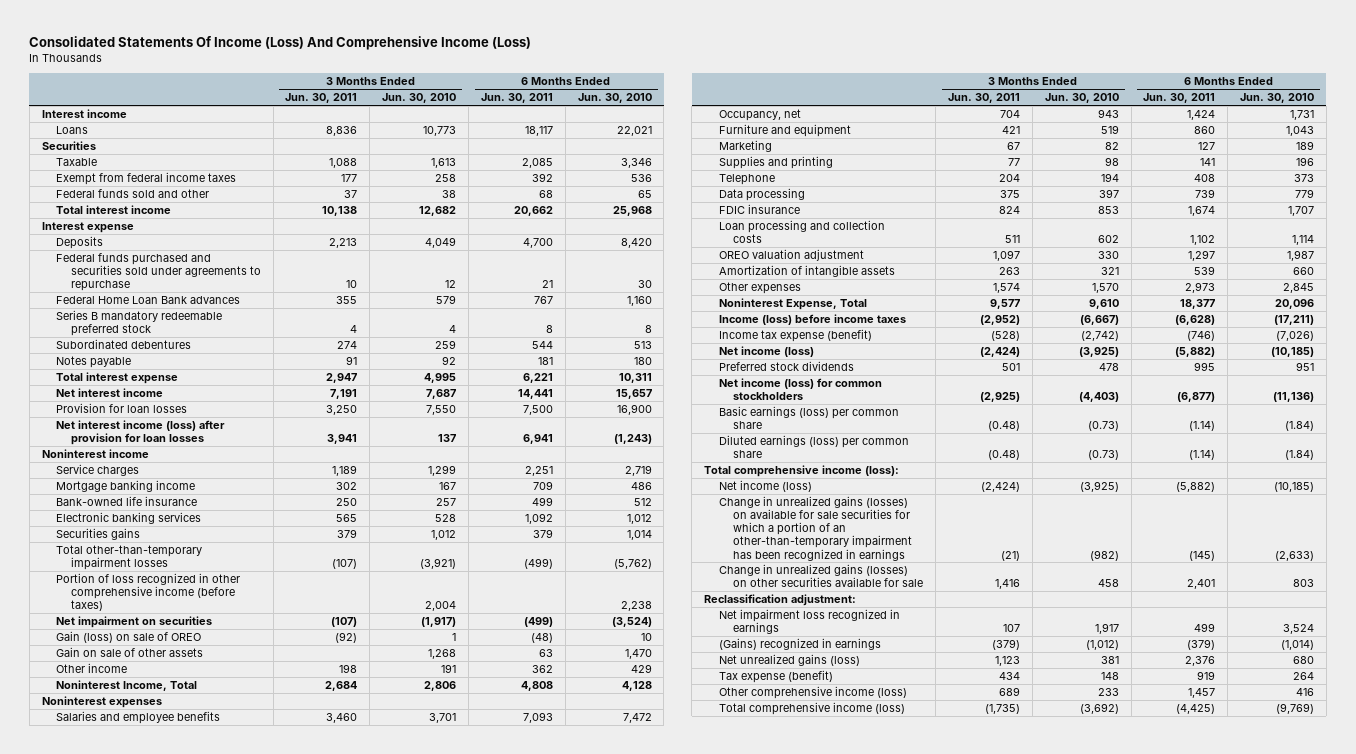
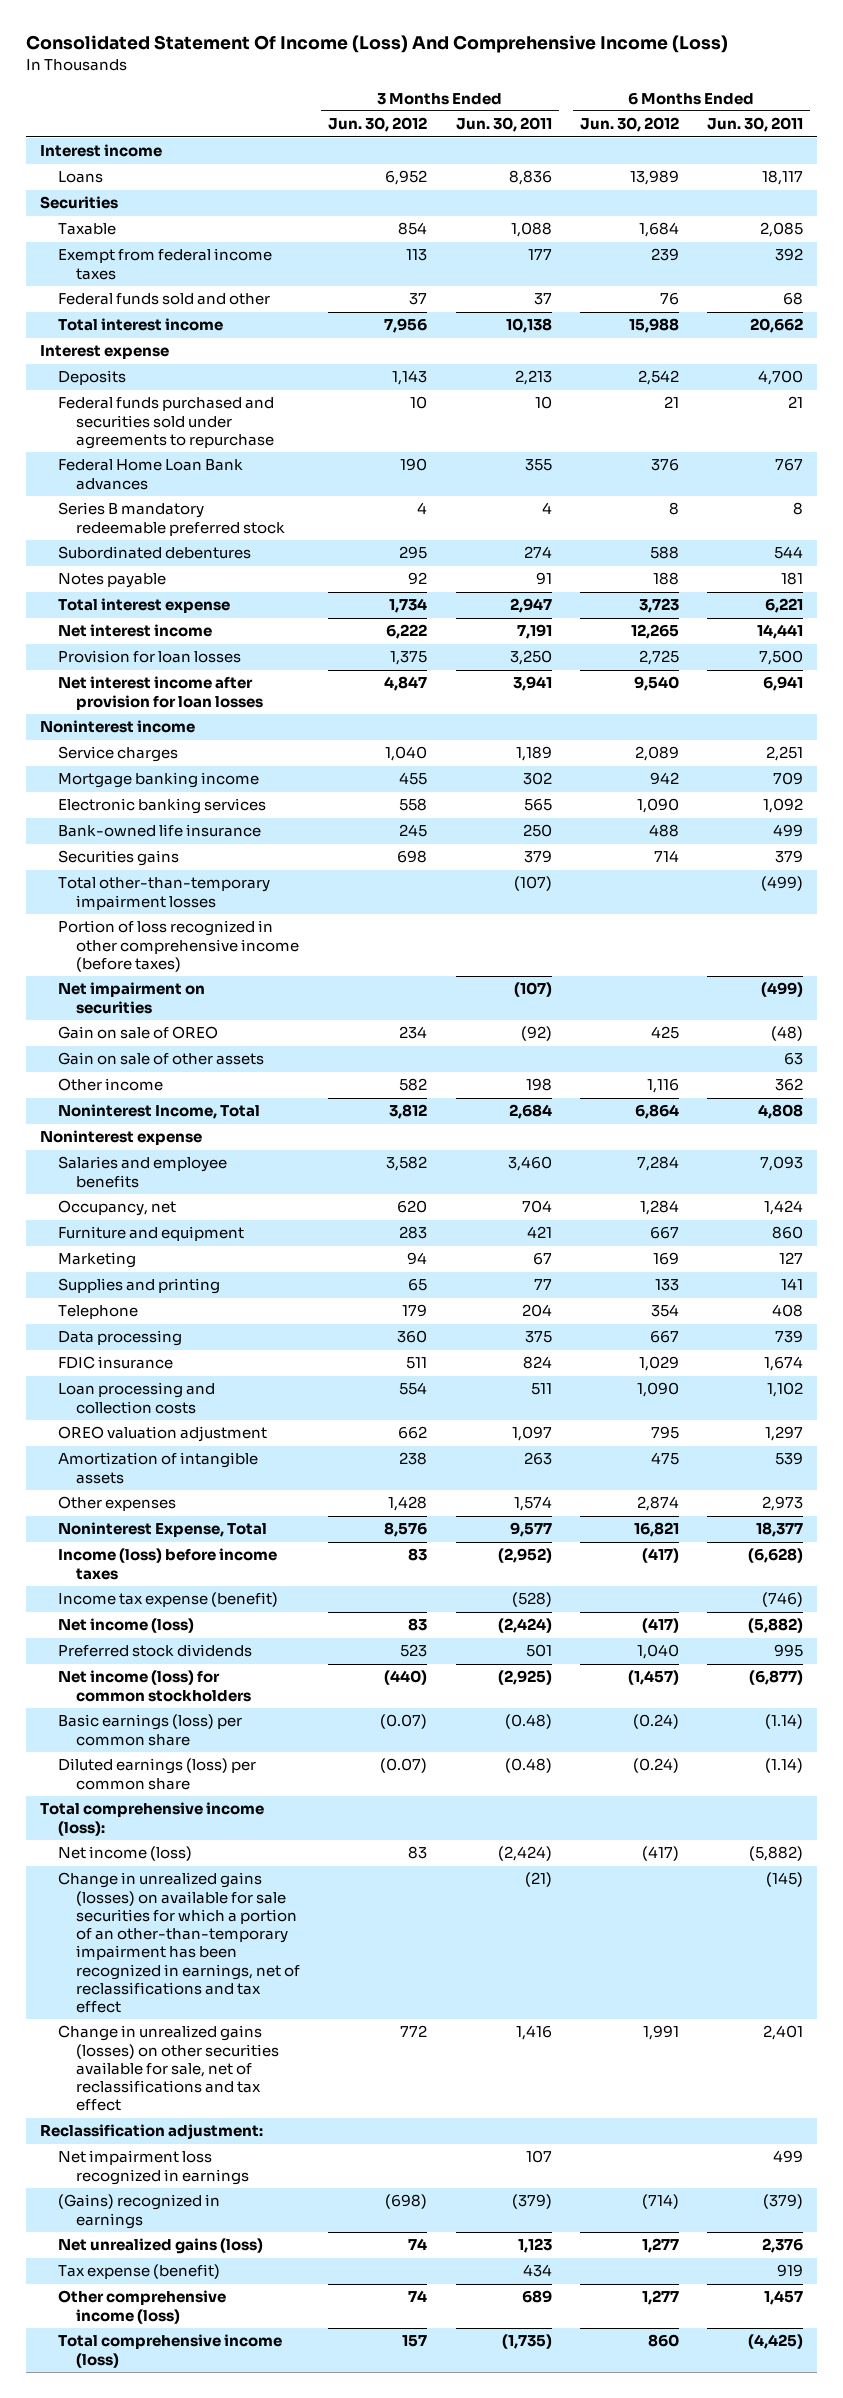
[29,35,532,50] Consolidated Statements Of Income (Loss) And Comprehensive Income (Loss) -> [25,35,728,54] Consolidated Statement Of Income (Loss) And Comprehensive Income (Loss)
[382,93,457,104] Jun. 30, 2010 -> none
[577,93,652,104] Jun. 30, 2010 -> none
none -> [328,117,428,133] Jun. 30, 2012
none -> [579,117,679,133] Jun. 30, 2012
[56,420,226,446] Net interest income (loss) after provision for loan losses -> [58,676,264,710] Net interest income after provision for loan losses
[56,496,198,507] Bank-owned life insurance -> [58,824,262,838] Bank-owned life insurance
[56,631,202,644] Gain (loss) on sale of OREO -> [58,1026,219,1040] Gain on sale of OREO
[41,696,162,709] Noninterest expenses -> [39,1130,202,1146] Noninterest expense
[718,496,913,561] Change in unrealized gains (losses) on available for sale securities for which a portion of an other-than-temporary impairment has been recognized in earnings -> [58,1872,301,2013] Change in unrealized gains (losses) on available for sale securities for which a portion of an other-than-temporary impairment has been recognized in earnings, net of reclassifications and tax effect
[718,564,924,588] Change in unrealized gains (losses) on other securities available for sale -> [58,2025,280,2112] Change in unrealized gains (losses) on other securities available for sale, net of reclassifications and tax effect

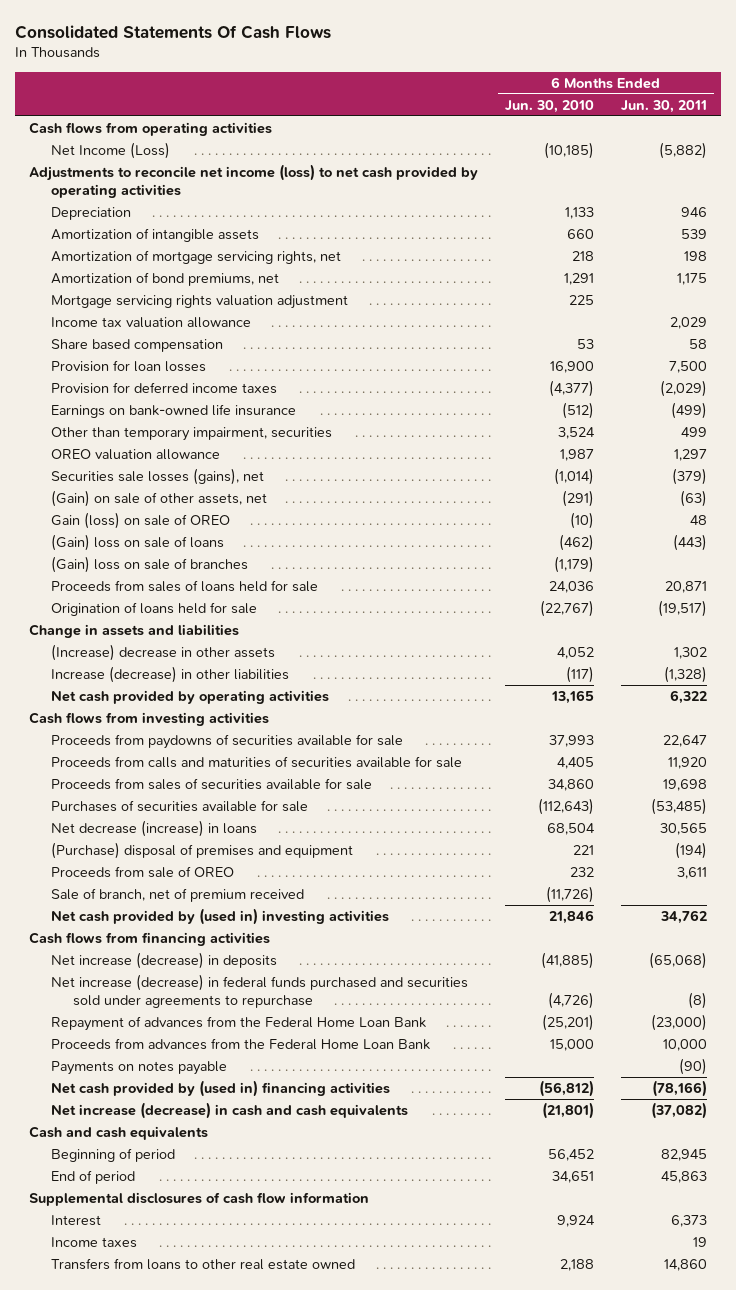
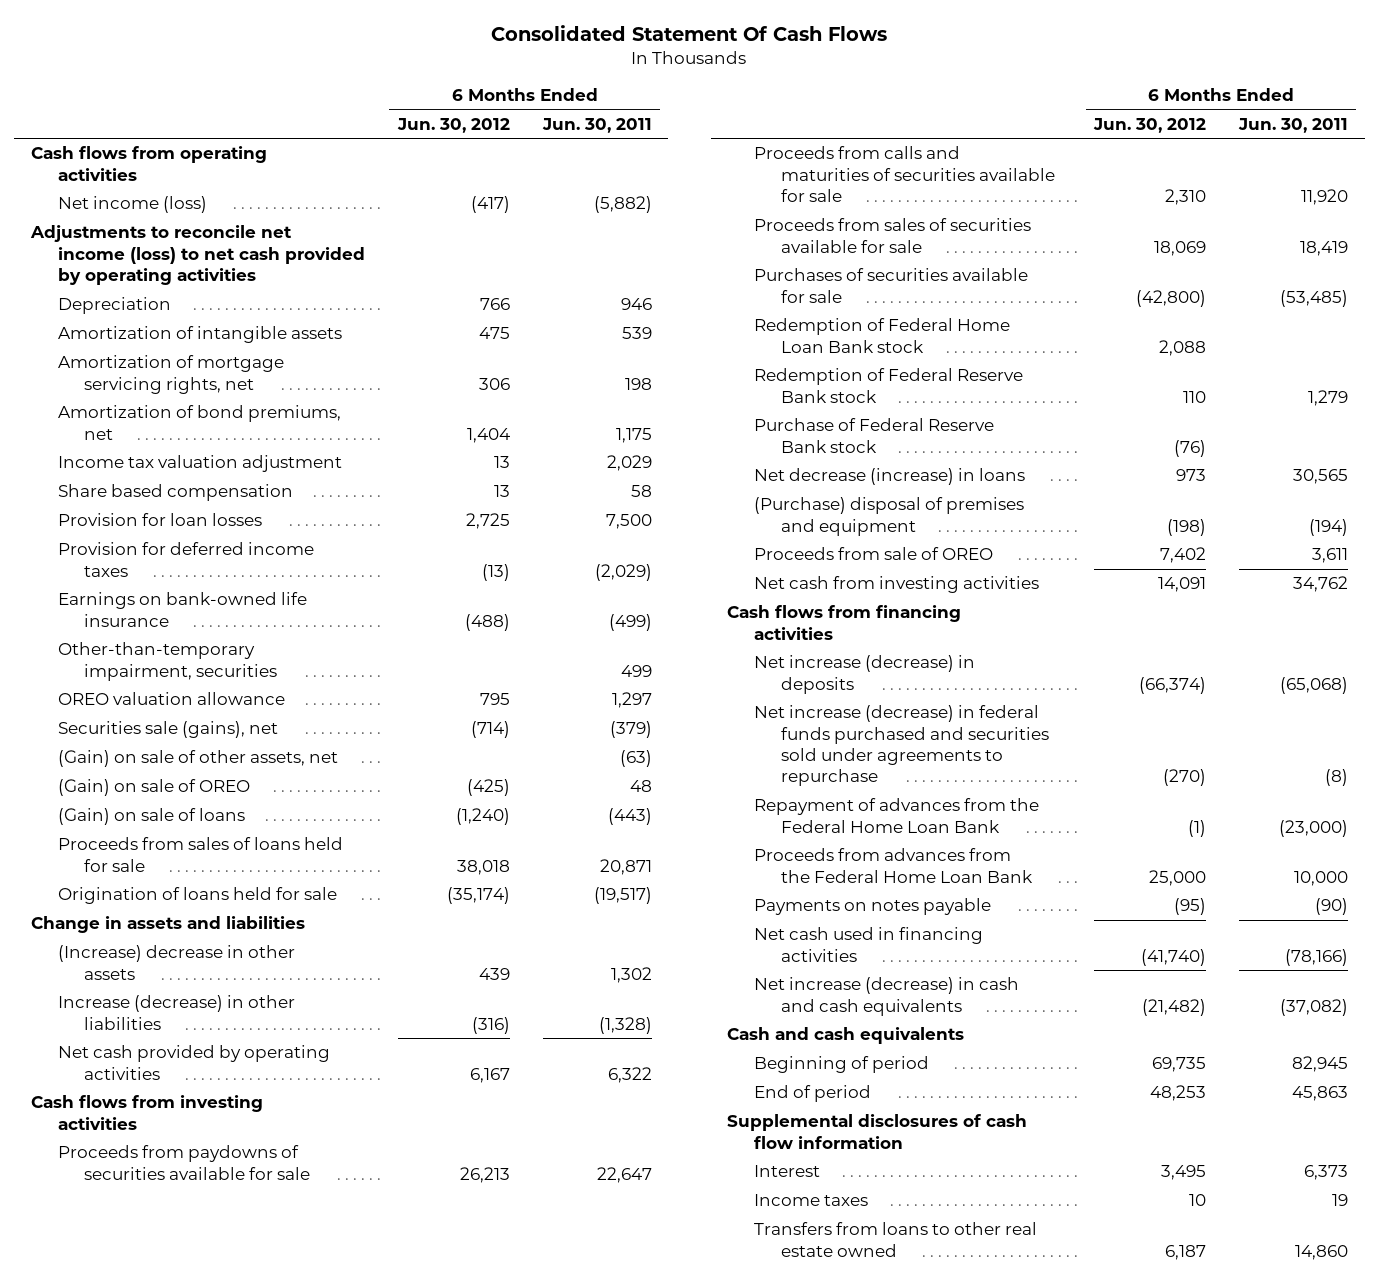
[14,24,331,39] Consolidated Statements Of Cash Flows -> [491,24,888,41] Consolidated Statement Of Cash Flows
[504,99,594,113] Jun. 30, 2010 -> none
none -> [396,117,510,133] Jun. 30, 2012
[50,141,170,159] Net Income (Loss) -> [57,196,207,214] Net income (loss)
[50,294,348,309] Mortgage servicing rights valuation adjustment -> none
[50,316,251,328] Income tax valuation allowance -> [57,455,342,473] Income tax valuation adjustment
[50,426,332,441] Other than temporary impairment, securities -> [57,642,278,681] Other-than-temporary impairment, securities
[50,467,264,485] Securities sale losses (gains), net -> [57,721,278,739] Securities sale (gains), net
[50,555,248,573] (Gain) loss on sale of branches -> none
[50,511,230,529] Gain (loss) on sale of OREO -> [57,779,250,797] (Gain) on sale of OREO
[50,533,224,551] (Gain) loss on sale of loans -> [57,808,245,826] (Gain) on sale of loans
[663,778,708,791] 19,698 -> [1300,240,1349,256] 18,419
none -> [754,318,1011,353] Redemption of Federal Home Loan Bank stock
none -> [754,368,1024,403] Redemption of Federal Reserve Bank stock
none -> [754,418,995,453] Purchase of Federal Reserve Bank stock
[50,887,304,902] Sale of branch, net of premium received -> none
[50,907,389,925] Net cash provided by (used in) investing activities -> [754,576,1040,594] Net cash from investing activities
[50,1079,390,1097] Net cash provided by (used in) financing activities -> [754,927,984,962] Net cash used in financing activities

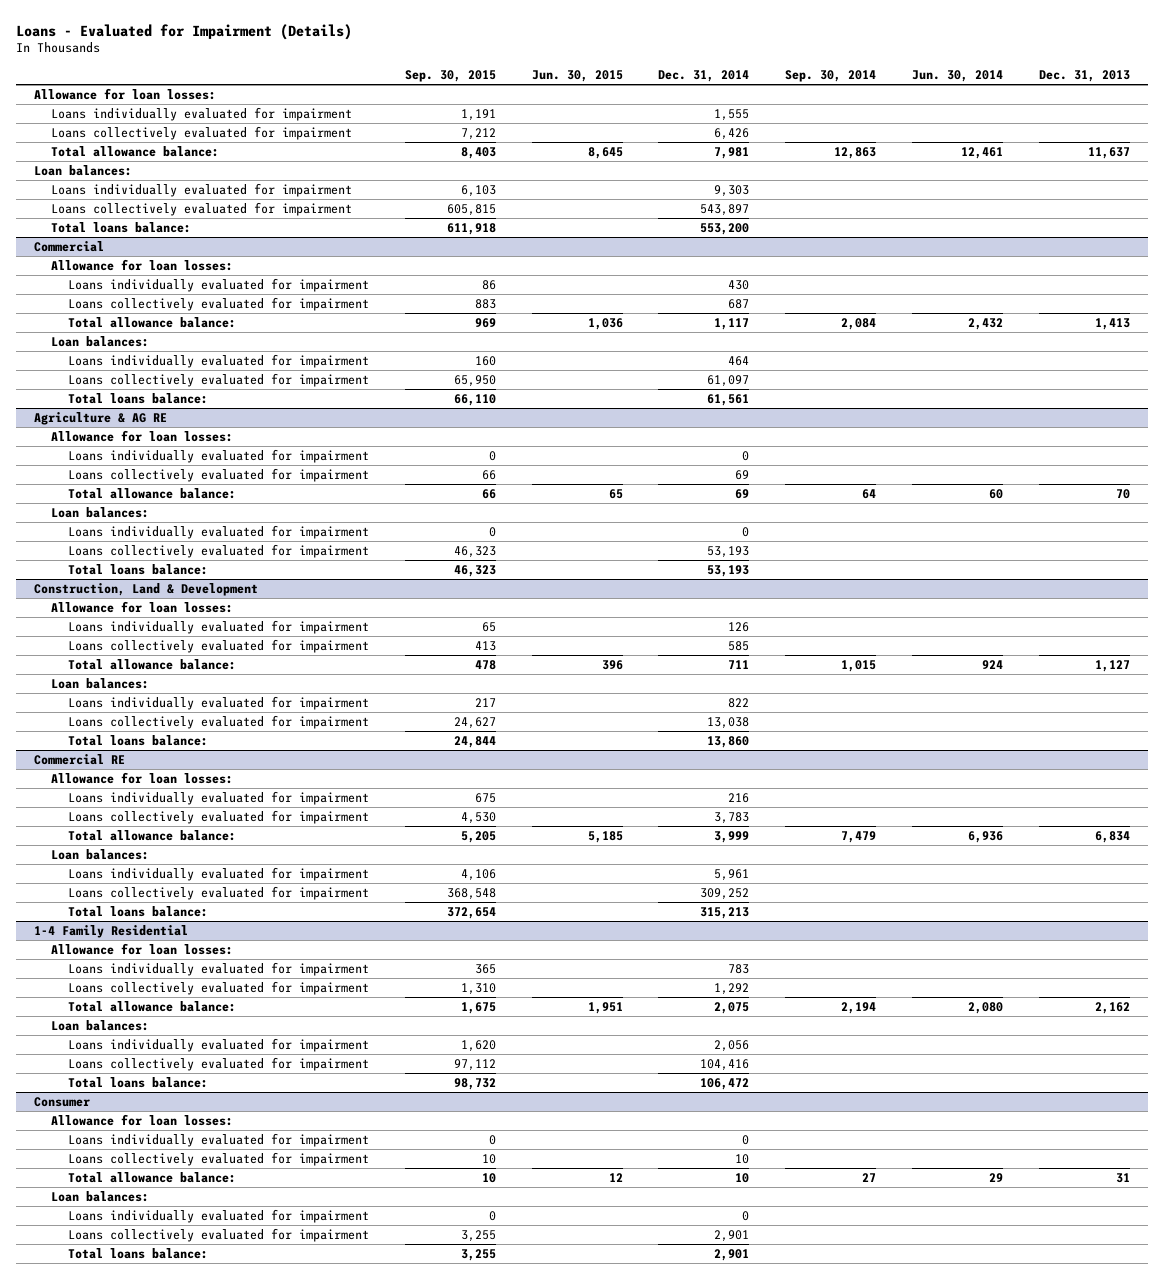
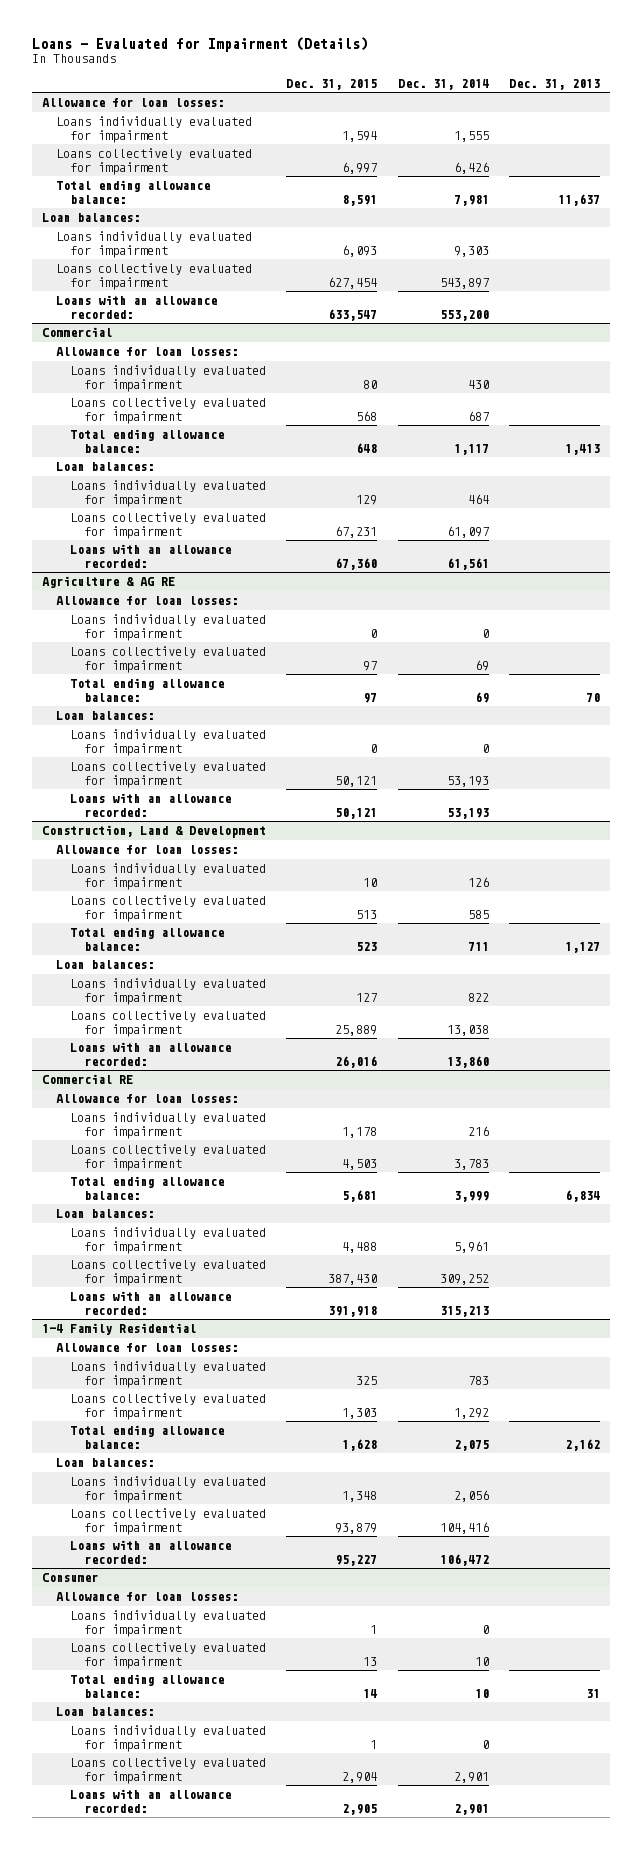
[404,69,496,82] Sep. 30, 2015 -> none
[531,69,623,82] Jun. 30, 2015 -> none
[785,69,877,82] Sep. 30, 2014 -> none
[912,69,1004,82] Jun. 30, 2014 -> none
none -> [286,78,378,90] Dec. 31, 2015
[50,145,219,157] Total allowance balance: -> [55,180,210,204] Total ending allowance balance:
[50,221,191,233] Total loans balance: -> [55,295,217,319] Loans with an allowance recorded:
[67,316,236,328] Total allowance balance: -> [69,429,224,453] Total ending allowance balance:
[67,392,208,404] Total loans balance: -> [69,544,231,568] Loans with an allowance recorded:
[67,487,236,499] Total allowance balance: -> [69,678,224,702] Total ending allowance balance:
[67,563,208,575] Total loans balance: -> [69,793,231,817] Loans with an allowance recorded:
[67,658,236,670] Total allowance balance: -> [69,927,224,951] Total ending allowance balance:
[67,734,208,746] Total loans balance: -> [69,1042,231,1066] Loans with an allowance recorded:
[67,829,236,841] Total allowance balance: -> [69,1176,224,1200] Total ending allowance balance:
[67,905,208,917] Total loans balance: -> [69,1291,231,1315] Loans with an allowance recorded:
[67,1000,236,1012] Total allowance balance: -> [69,1425,224,1449] Total ending allowance balance:
[67,1076,208,1088] Total loans balance: -> [69,1540,231,1564] Loans with an allowance recorded:
[67,1171,236,1183] Total allowance balance: -> [69,1674,224,1698] Total ending allowance balance:
[67,1247,208,1259] Total loans balance: -> [69,1789,231,1813] Loans with an allowance recorded:

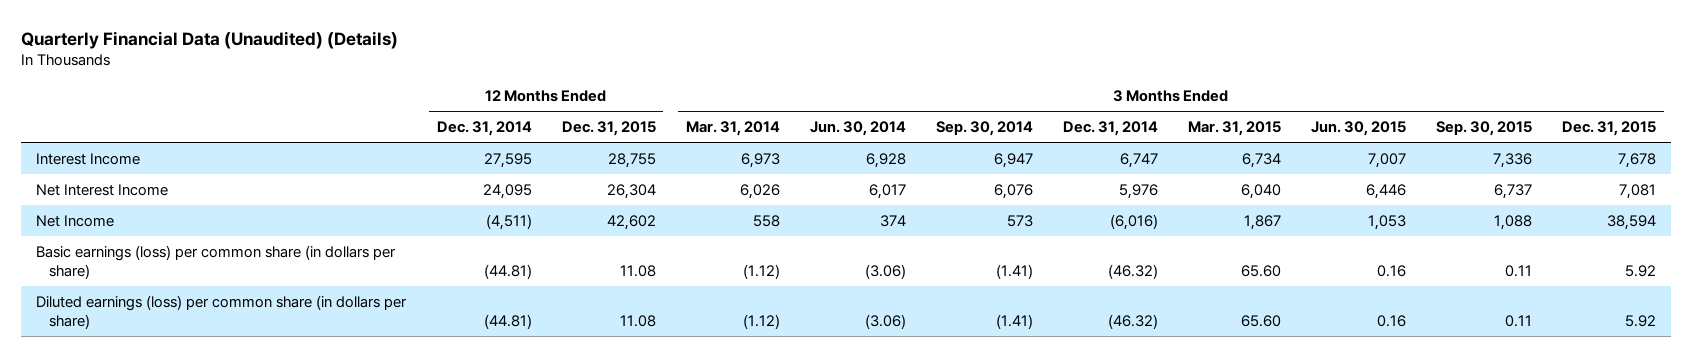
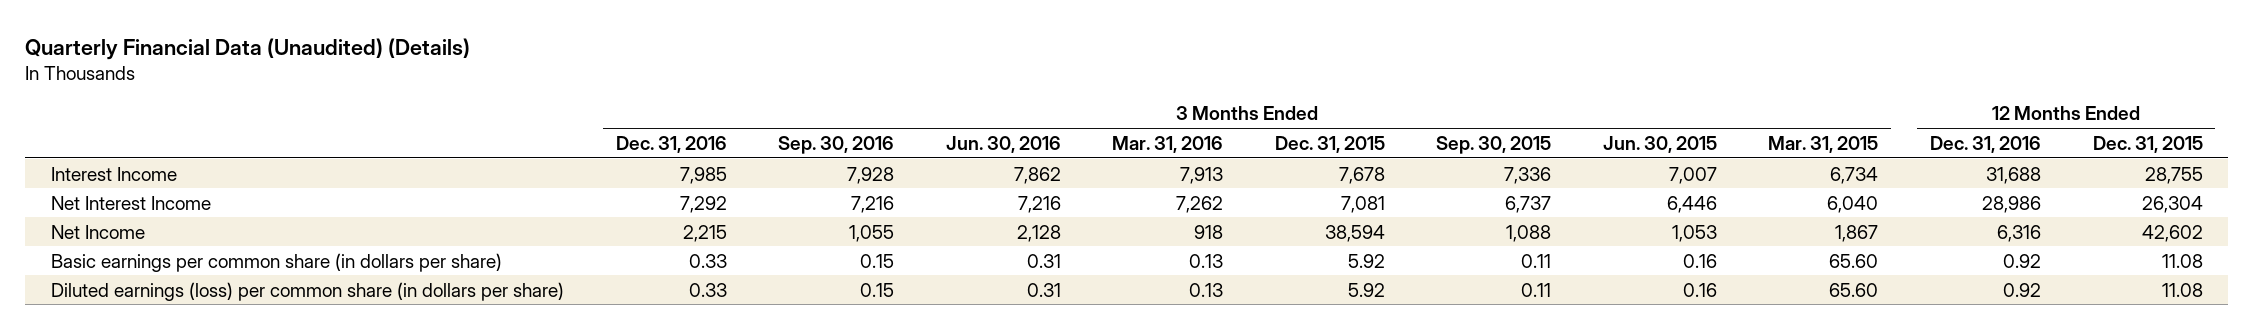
[436,121,532,137] Dec. 31, 2014 -> none
[685,121,780,137] Mar. 31, 2014 -> none
[809,121,906,137] Jun. 30, 2014 -> none
[935,121,1033,137] Sep. 30, 2014 -> none
[1062,121,1158,137] Dec. 31, 2014 -> none
none -> [615,135,727,153] Dec. 31, 2016
none -> [778,135,895,154] Sep. 30, 2016
none -> [945,135,1061,153] Jun. 30, 2016
none -> [1112,135,1224,153] Mar. 31, 2016
none -> [1930,135,2042,153] Dec. 31, 2016
[36,244,397,279] Basic earnings (loss) per common share (in dollars per share) -> [51,252,503,272] Basic earnings per common share (in dollars per share)

